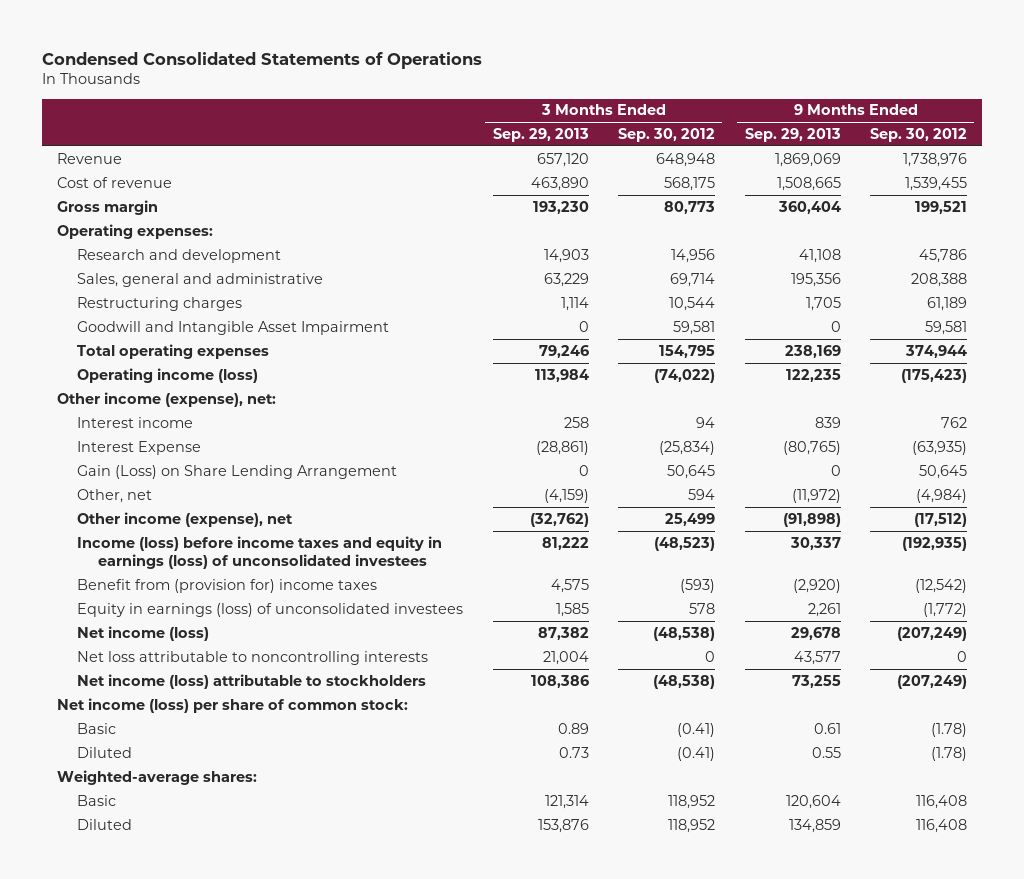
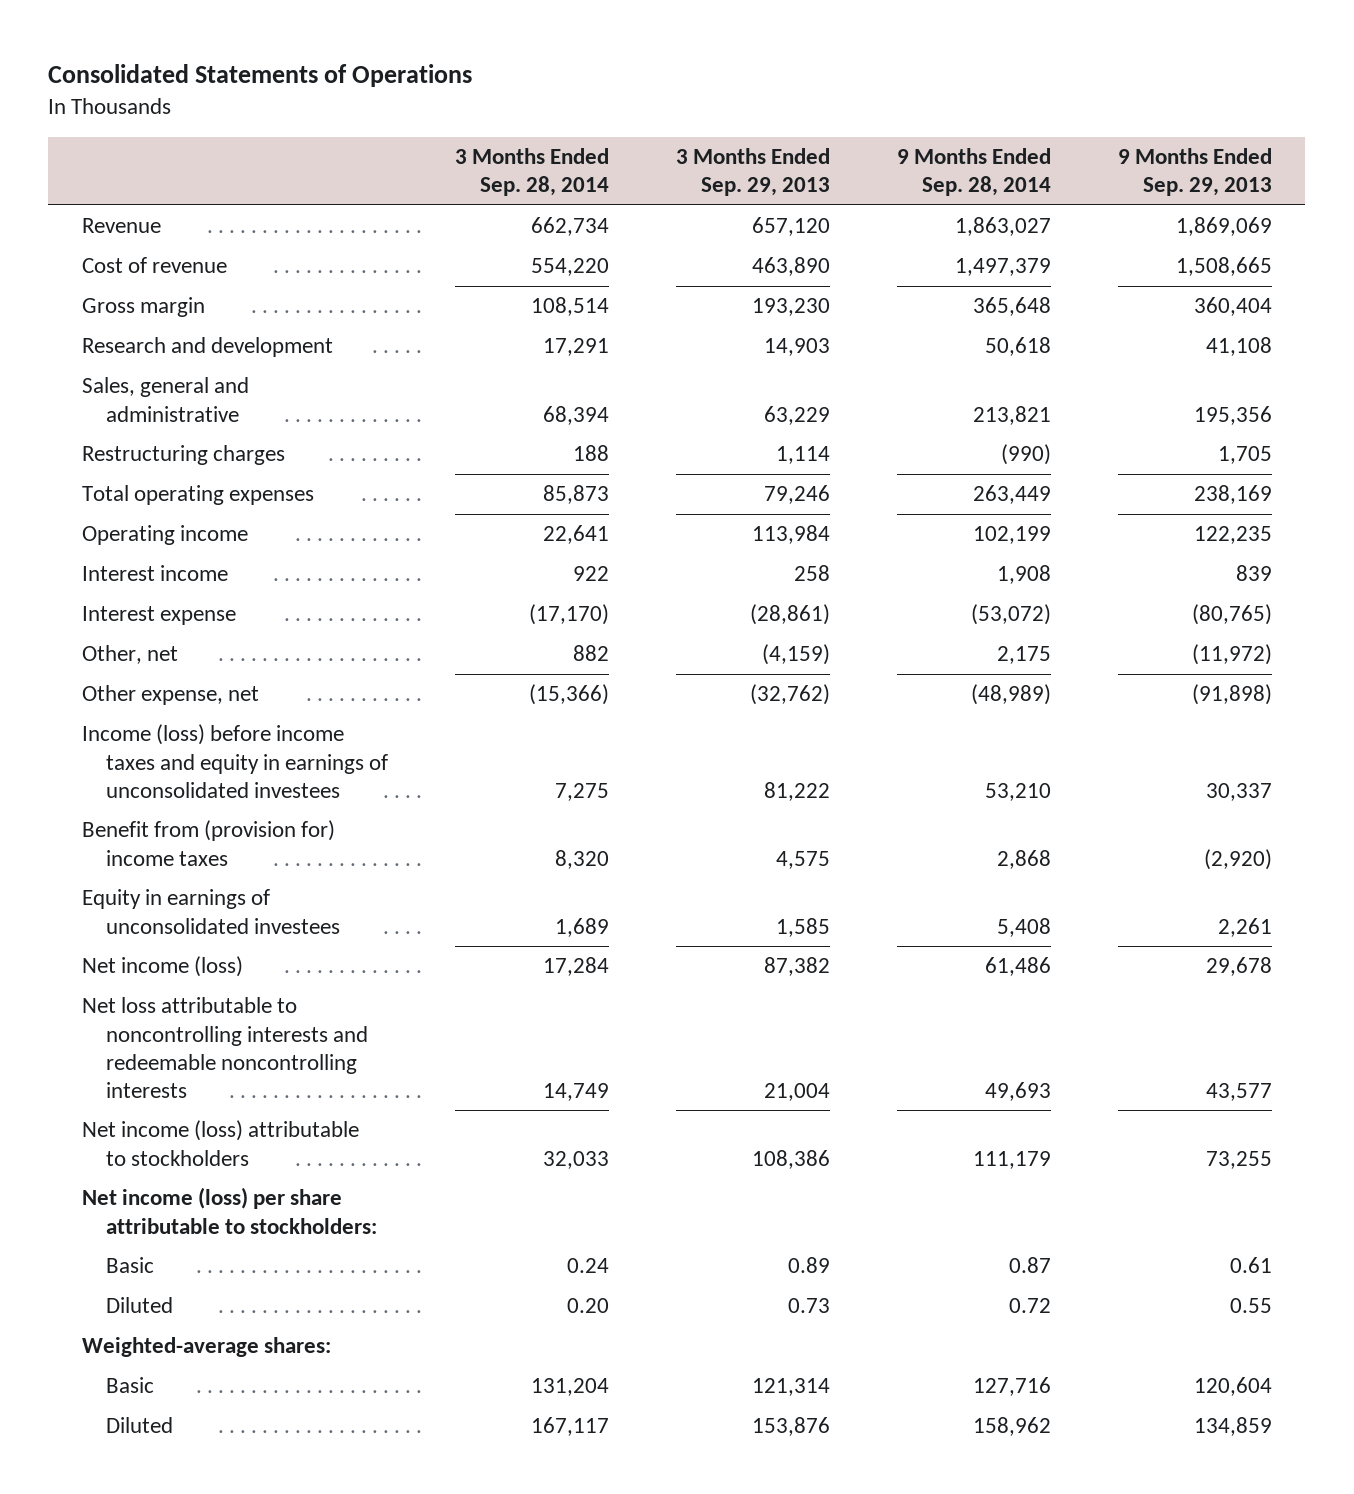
[42,51,483,69] Condensed Consolidated Statements of Operations -> [48,64,473,88] Consolidated Statements of Operations
[618,128,716,143] Sep. 30, 2012 -> none
[869,128,967,143] Sep. 30, 2012 -> none
none -> [454,147,609,197] 3 Months Ended Sep. 28, 2014
none -> [896,147,1051,197] 9 Months Ended Sep. 28, 2014
[57,223,214,239] Operating expenses: -> none
[77,320,390,335] Goodwill and Intangible Asset Impairment -> none
[57,391,277,407] Other income (expense), net: -> none
[77,367,259,383] Operating income (loss) -> [81,525,248,546] Operating income
[77,464,398,479] Gain (Loss) on Share Lending Arrangement -> none
[77,440,202,455] Interest Expense -> [81,606,236,626] Interest expense
[77,511,294,527] Other income (expense), net -> [81,685,259,706] Other expense, net
[77,535,443,569] Income (loss) before income taxes and equity in earnings (loss) of unconsolidated investees -> [81,724,389,798] Income (loss) before income taxes and equity in earnings of unconsolidated investees
[77,602,464,617] Equity in earnings (loss) of unconsolidated investees -> [81,889,341,934] Equity in earnings of unconsolidated investees
[77,650,429,665] Net loss attributable to noncontrolling interests -> [81,997,369,1098] Net loss attributable to noncontrolling interests and redeemable noncontrolling interests
[57,697,409,713] Net income (loss) per share of common stock: -> [81,1187,378,1234] Net income (loss) per share attributable to stockholders:

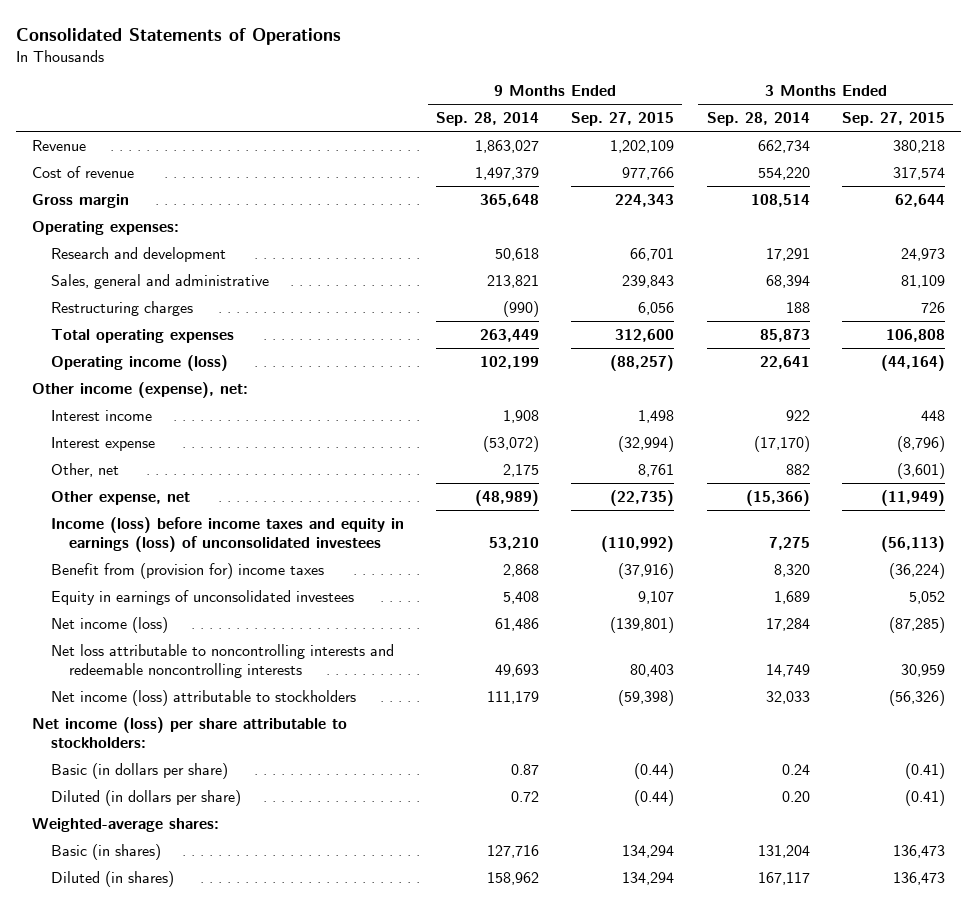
[675,147,830,197] 3 Months Ended Sep. 29, 2013 -> none
[1117,147,1272,197] 9 Months Ended Sep. 29, 2013 -> none
none -> [571,112,675,127] Sep. 27, 2015
none -> [841,112,945,127] Sep. 27, 2015
none -> [32,220,180,235] Operating expenses:
[81,525,248,546] Operating income -> [50,354,228,371] Operating income (loss)
none -> [32,381,249,398] Other income (expense), net:
[81,724,389,798] Income (loss) before income taxes and equity in earnings of unconsolidated investees -> [50,516,404,552] Income (loss) before income taxes and equity in earnings (loss) of unconsolidated investees
[106,1257,155,1274] Basic -> [50,762,228,779] Basic (in dollars per share)
[106,1297,174,1314] Diluted -> [50,789,241,806] Diluted (in dollars per share)
[106,1377,155,1394] Basic -> [50,843,161,860] Basic (in shares)
[106,1417,174,1434] Diluted -> [50,870,174,887] Diluted (in shares)

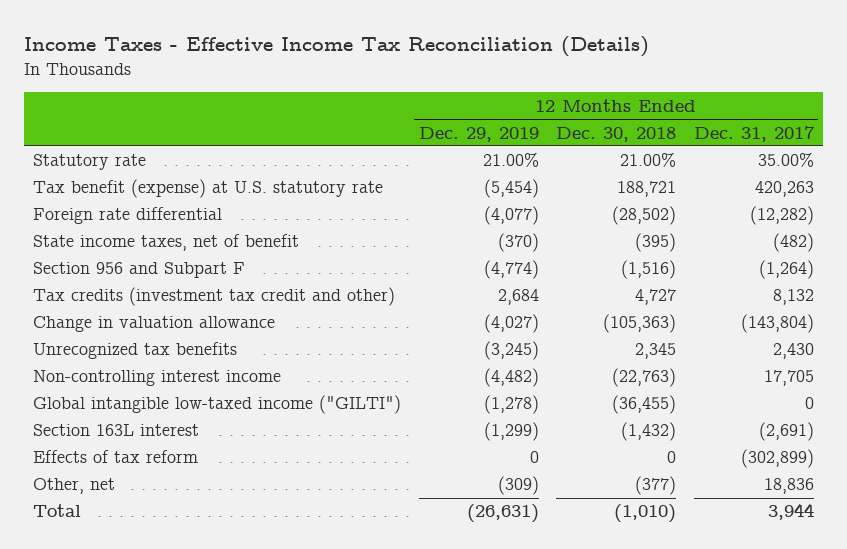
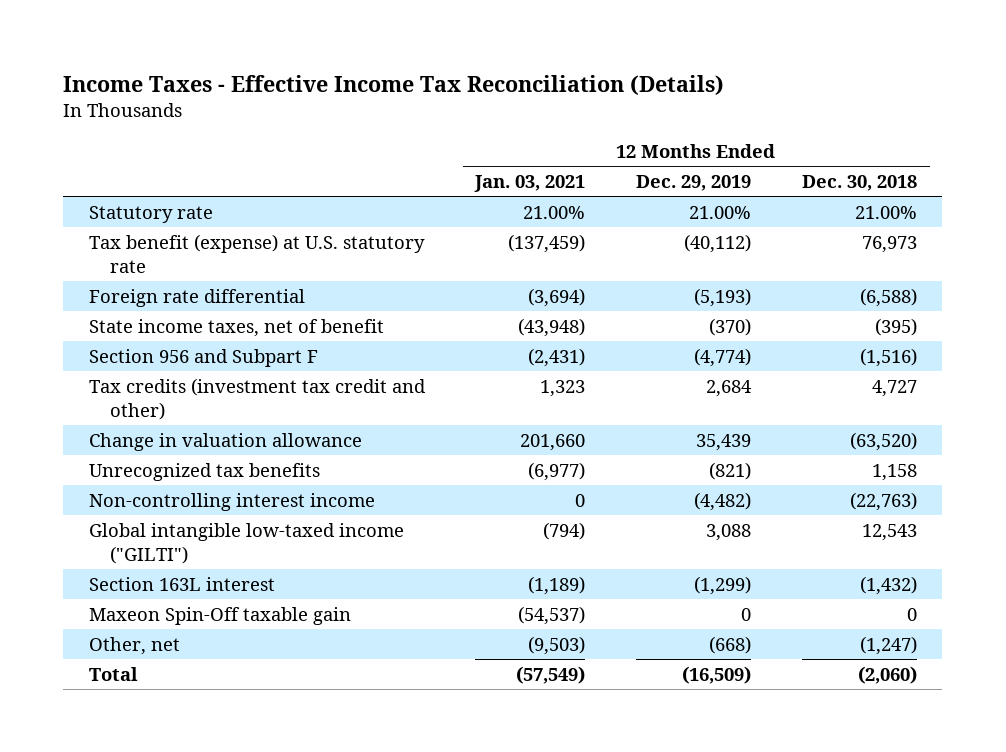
[693,125,815,142] Dec. 31, 2017 -> none
none -> [474,175,586,193] Jan. 03, 2021
[483,179,539,199] (5,454) -> [684,233,752,253] (40,112)
[617,181,677,198] 188,721 -> [861,235,917,253] 76,973
[483,206,539,226] (4,077) -> [694,287,752,307] (5,193)
[612,206,677,226] (28,502) -> [859,287,917,307] (6,588)
[483,314,539,334] (4,027) -> [696,433,752,451] 35,439
[603,314,677,334] (105,363) -> [849,431,917,451] (63,520)
[483,341,539,361] (3,245) -> [709,461,752,480] (821)
[635,343,677,360] 2,345 -> [871,463,917,481] 1,158
[483,395,539,415] (1,278) -> [706,523,752,541] 3,088
[612,395,677,415] (36,455) -> [861,523,917,541] 12,543
[33,450,199,464] Effects of tax reform -> none
none -> [88,606,351,625] Maxeon Spin-Off taxable gain
[497,476,539,496] (309) -> [709,635,752,654] (668)
[635,476,677,496] (377) -> [859,635,917,655] (1,247)
[466,504,539,524] (26,631) -> [682,665,752,684] (16,509)
[614,504,677,524] (1,010) -> [857,665,917,684] (2,060)

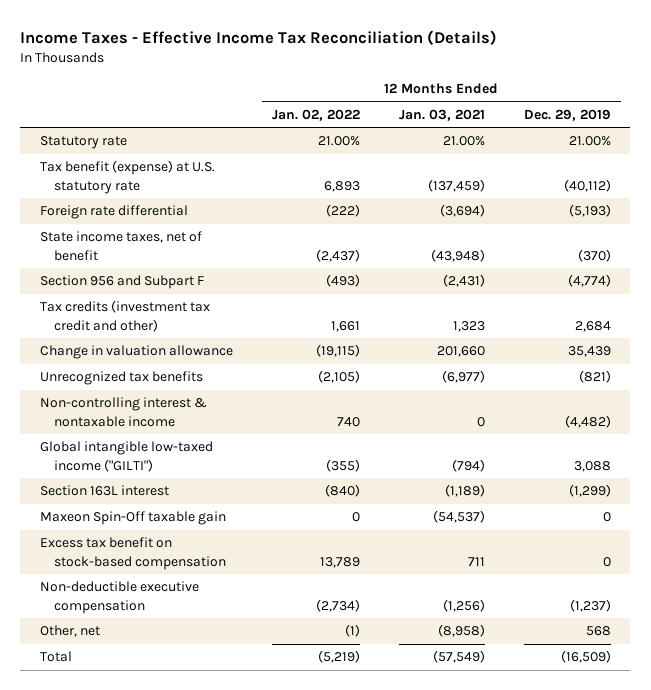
[801,175,917,192] Dec. 30, 2018 -> none
none -> [271,109,360,122] Jan. 02, 2022
[88,492,375,511] Non-controlling interest income -> [39,397,207,427] Non-controlling interest & nontaxable income
none -> [39,537,226,570] Excess tax benefit on stock-based compensation
none -> [39,581,199,614] Non-deductible executive compensation
[528,635,586,655] (9,503) -> [437,624,485,638] (8,958)
[709,635,752,654] (668) -> [585,626,611,637] 568

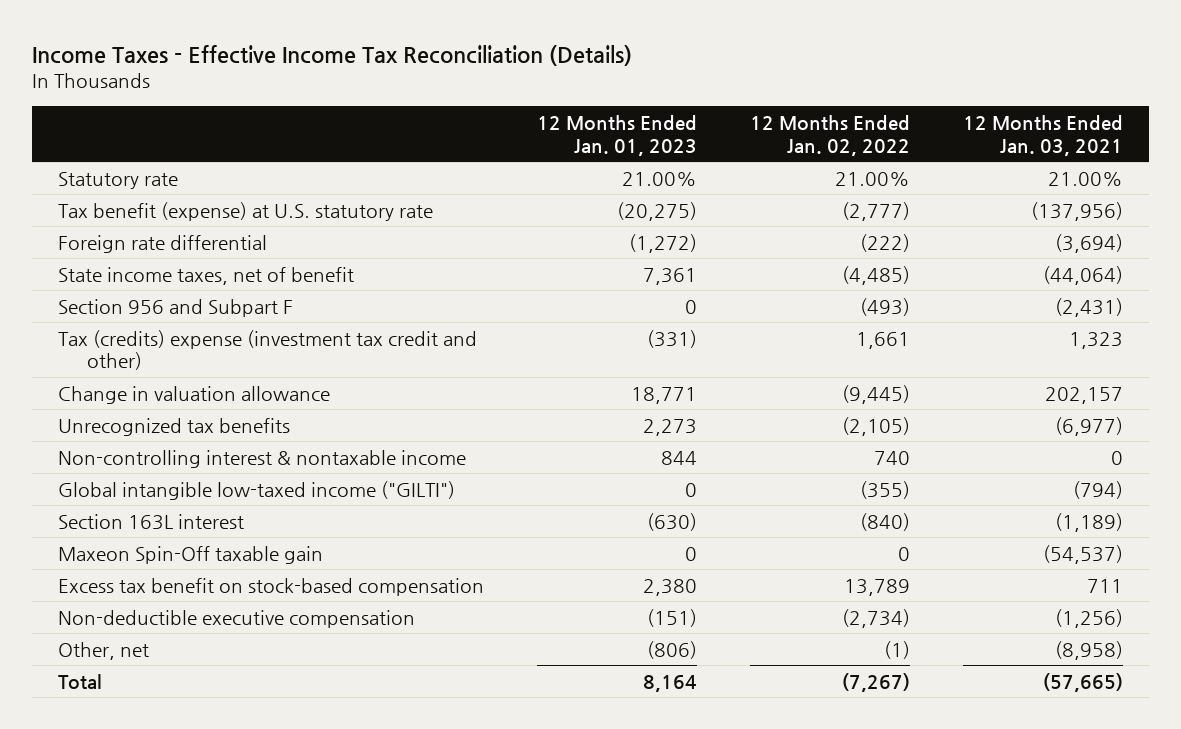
[523,109,611,122] Dec. 29, 2019 -> none
none -> [537,115,698,156] 12 Months Ended Jan. 01, 2023
[323,180,360,192] 6,893 -> [841,201,910,221] (2,777)
[427,178,485,192] (137,459) -> [1030,201,1123,221] (137,956)
[315,248,360,262] (2,437) -> [841,265,910,285] (4,485)
[430,248,485,262] (43,948) -> [1042,265,1123,285] (44,064)
[39,300,210,332] Tax credits (investment tax credit and other) -> [58,329,478,371] Tax (credits) expense (investment tax credit and other)
[315,344,360,358] (19,115) -> [841,384,910,404] (9,445)
[436,346,485,358] 201,660 -> [1044,386,1123,404] 202,157
[317,650,360,664] (5,219) -> [841,672,910,692] (7,267)
[432,650,485,664] (57,549) -> [1042,672,1123,692] (57,665)

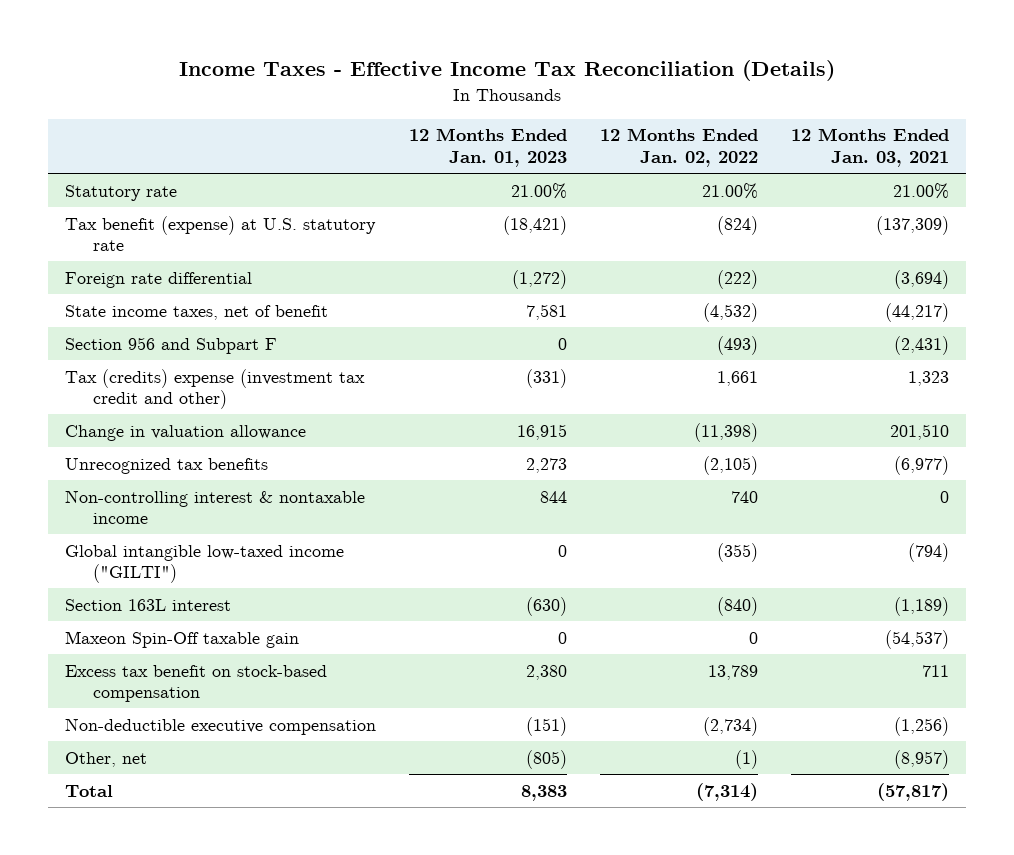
[617,201,698,221] (20,275) -> [502,215,567,235] (18,421)
[841,201,910,221] (2,777) -> [716,215,758,235] (824)
[1030,201,1123,221] (137,956) -> [876,215,950,235] (137,309)
[643,267,698,285] 7,361 -> [525,303,567,320] 7,581
[841,265,910,285] (4,485) -> [702,302,758,322] (4,532)
[1042,265,1123,285] (44,064) -> [885,302,950,322] (44,217)
[631,386,698,404] 18,771 -> [516,423,567,440] 16,915
[841,384,910,404] (9,445) -> [693,422,758,442] (11,398)
[1044,386,1123,404] 202,157 -> [890,423,950,440] 201,510
[647,640,698,659] (806) -> [525,749,567,769] (805)
[1054,640,1123,660] (8,958) -> [894,749,950,769] (8,957)
[643,674,698,692] 8,164 -> [520,784,567,801] 8,383
[841,672,910,692] (7,267) -> [695,782,758,801] (7,314)
[1042,672,1123,692] (57,665) -> [877,782,950,801] (57,817)

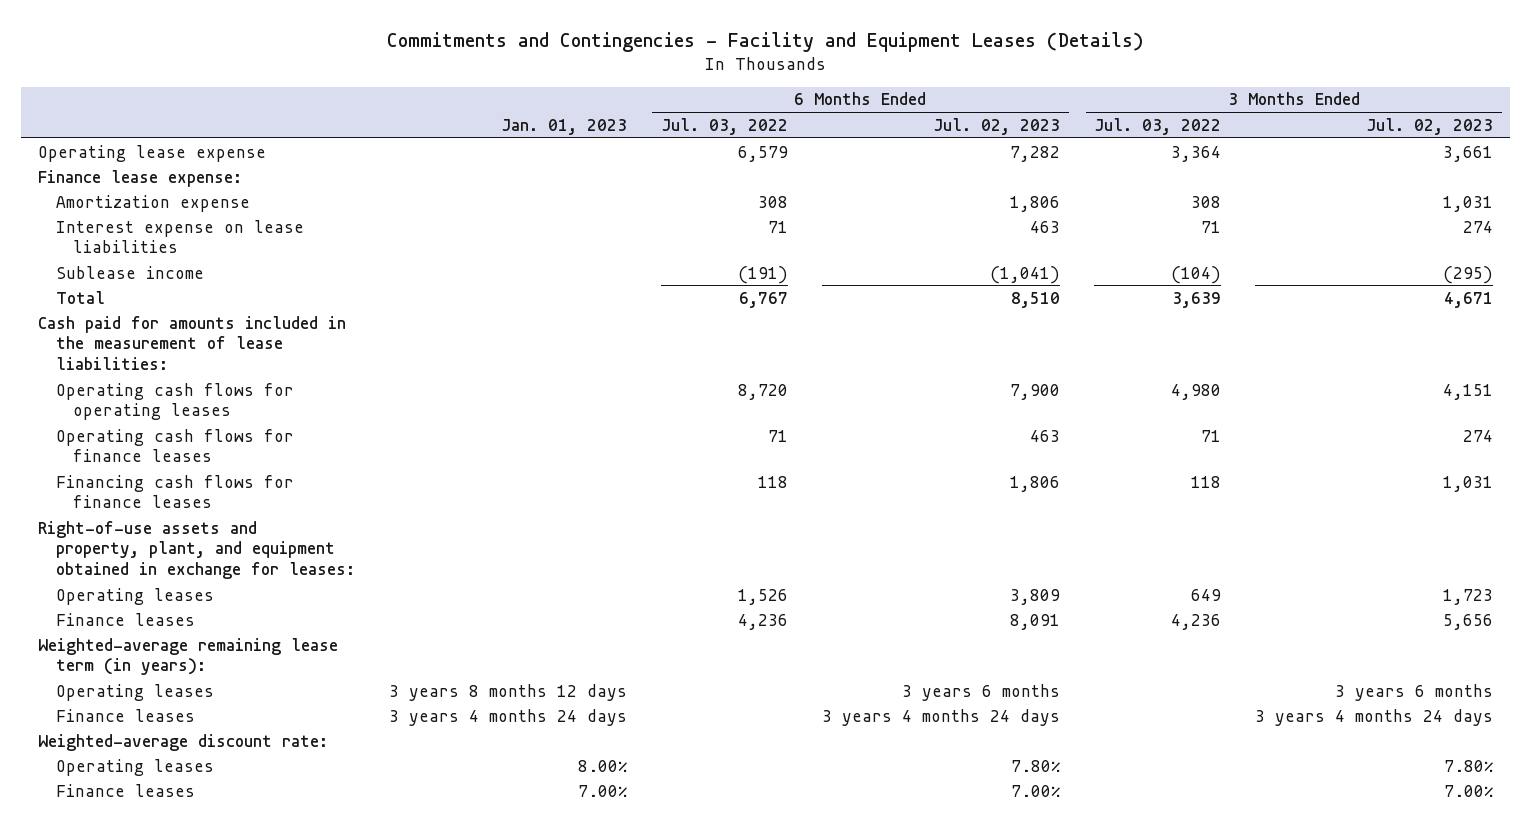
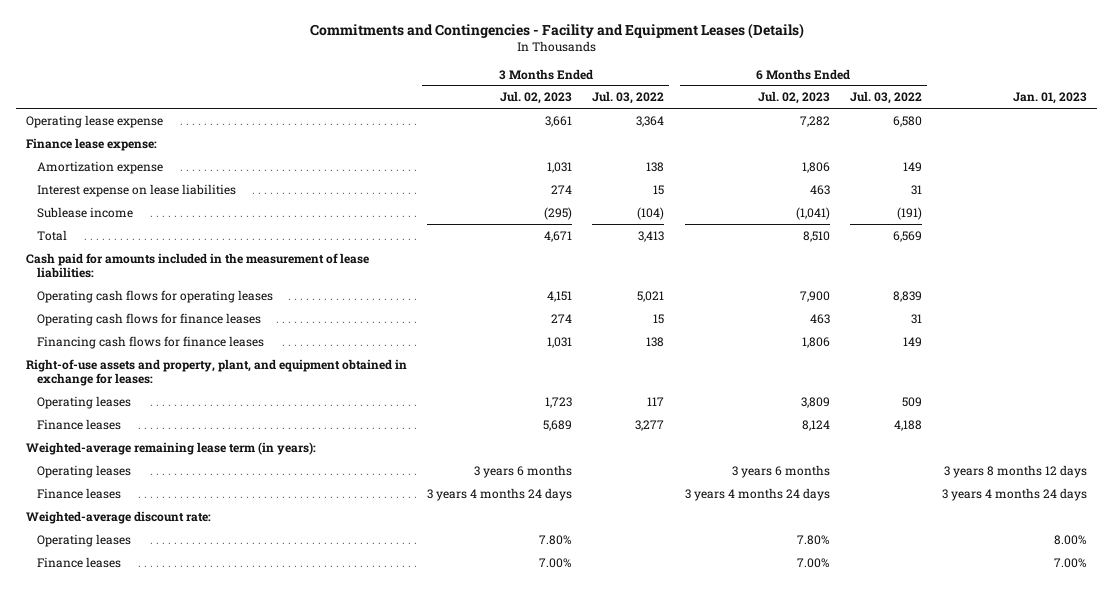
[737,145,788,162] 6,579 -> [892,115,922,127] 6,580
[757,195,788,208] 308 -> [902,161,922,172] 149
[1191,195,1222,208] 308 -> [646,161,665,172] 138
[767,220,788,233] 71 -> [910,184,922,195] 31
[1201,220,1222,233] 71 -> [653,184,665,195] 15
[738,291,788,308] 6,767 -> [892,230,922,242] 6,569
[1172,291,1222,308] 3,639 -> [638,230,665,242] 3,413
[737,383,788,400] 8,720 -> [892,290,922,302] 8,839
[1171,383,1222,400] 4,980 -> [637,290,665,302] 5,021
[767,429,788,442] 71 -> [910,313,922,324] 31
[1201,429,1222,442] 71 -> [653,313,665,324] 15
[757,475,788,488] 118 -> [902,336,922,347] 149
[1191,475,1222,488] 118 -> [646,336,665,347] 138
[737,588,788,605] 1,526 -> [901,396,922,407] 509
[1191,588,1222,601] 649 -> [647,396,665,406] 117
[737,613,788,630] 4,236 -> [893,419,922,431] 4,188
[1010,613,1061,630] 8,091 -> [801,419,830,431] 8,124
[1171,613,1222,630] 4,236 -> [635,419,665,431] 3,277
[1443,613,1494,630] 5,656 -> [543,419,573,431] 5,689

